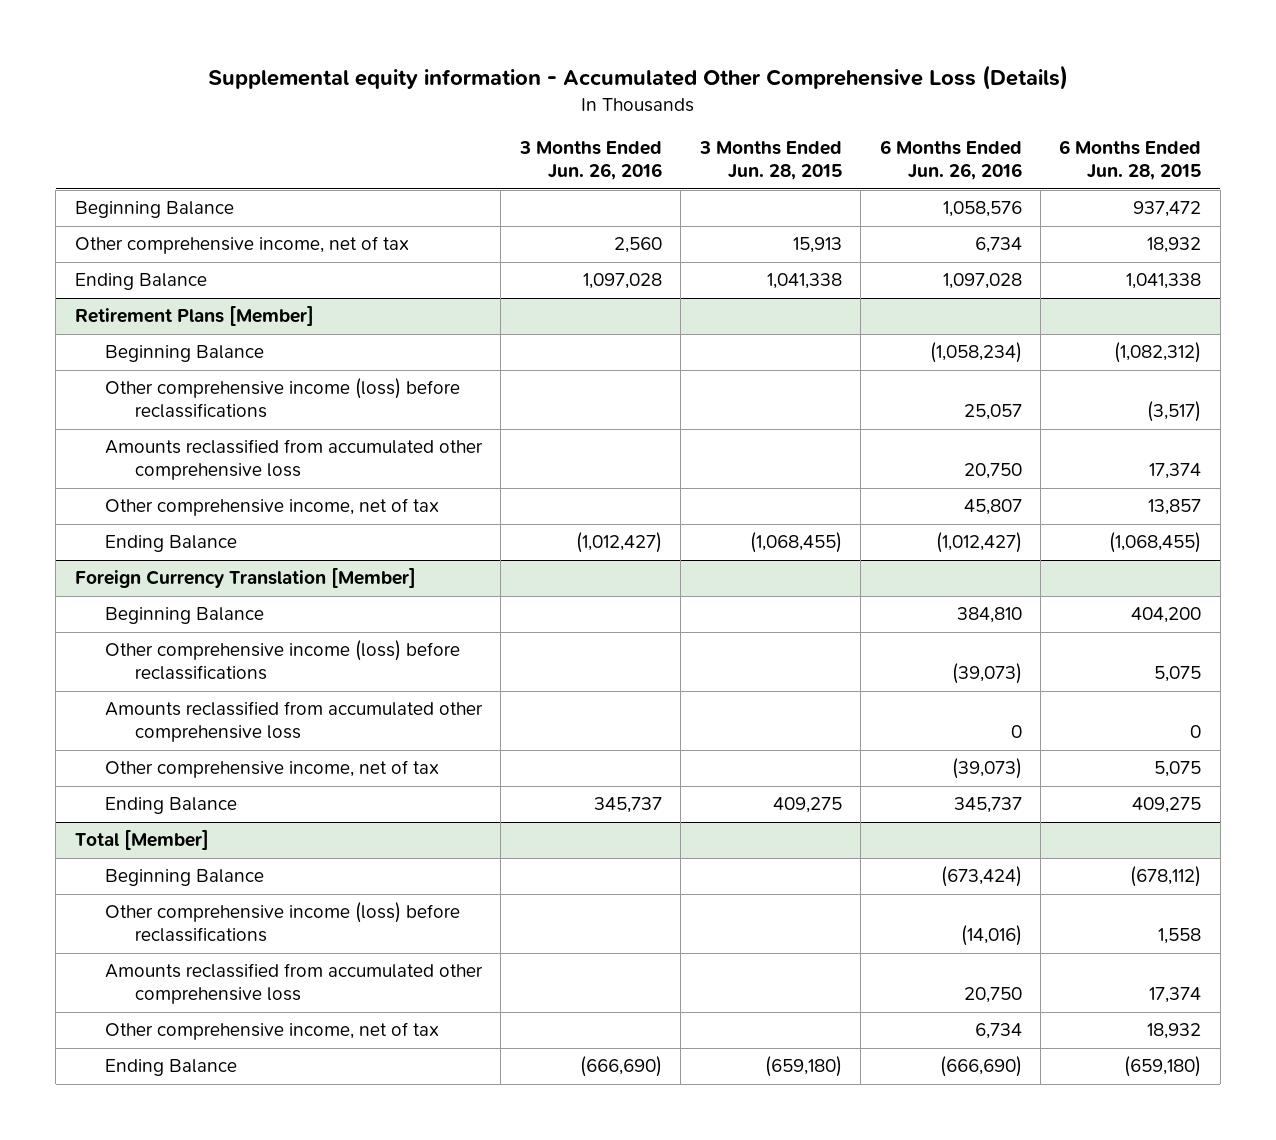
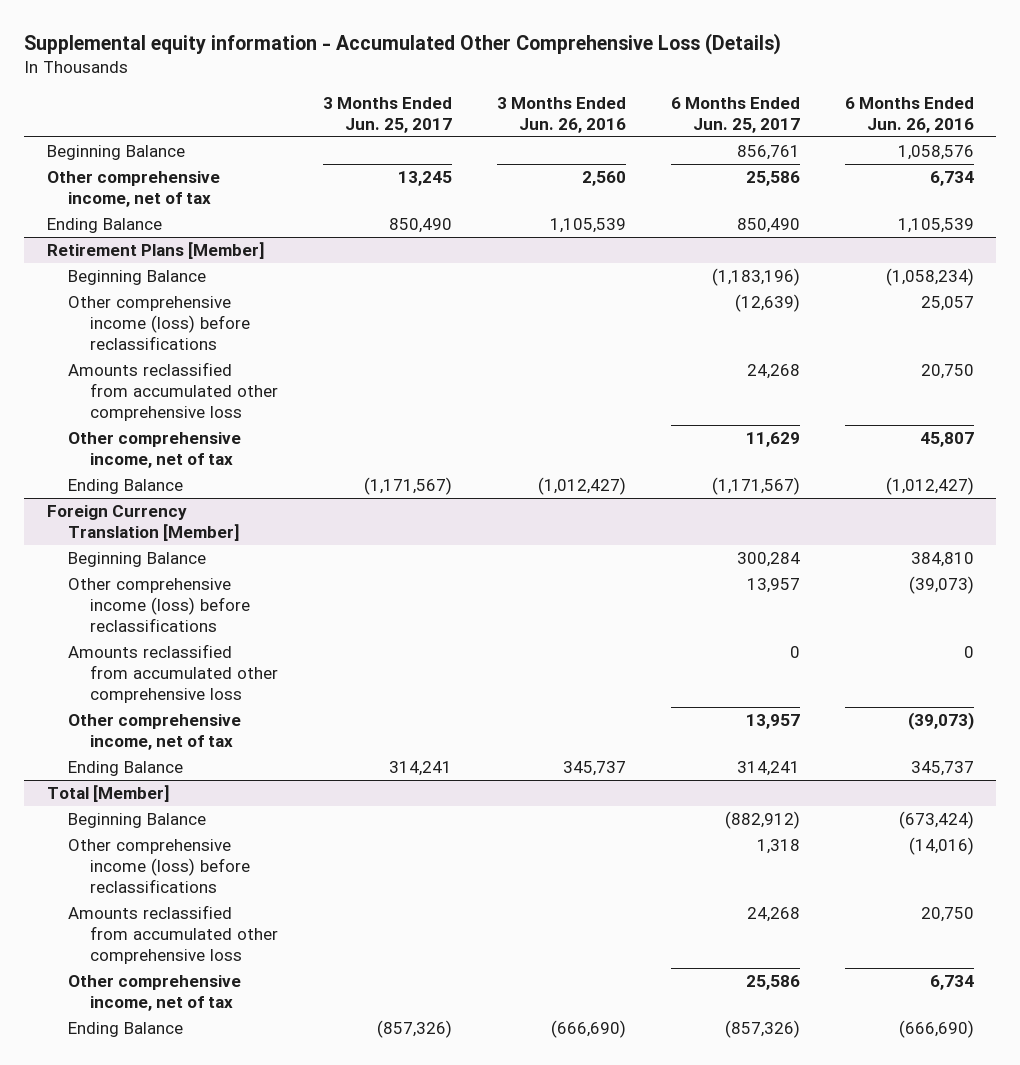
[698,141,842,181] 3 Months Ended Jun. 28, 2015 -> none
[1059,140,1202,181] 6 Months Ended Jun. 28, 2015 -> none
none -> [322,96,452,134] 3 Months Ended Jun. 25, 2017
none -> [670,96,800,134] 6 Months Ended Jun. 25, 2017
[582,273,662,290] 1,097,028 -> [549,217,626,233] 1,105,539
[942,273,1022,290] 1,097,028 -> [897,217,974,233] 1,105,539

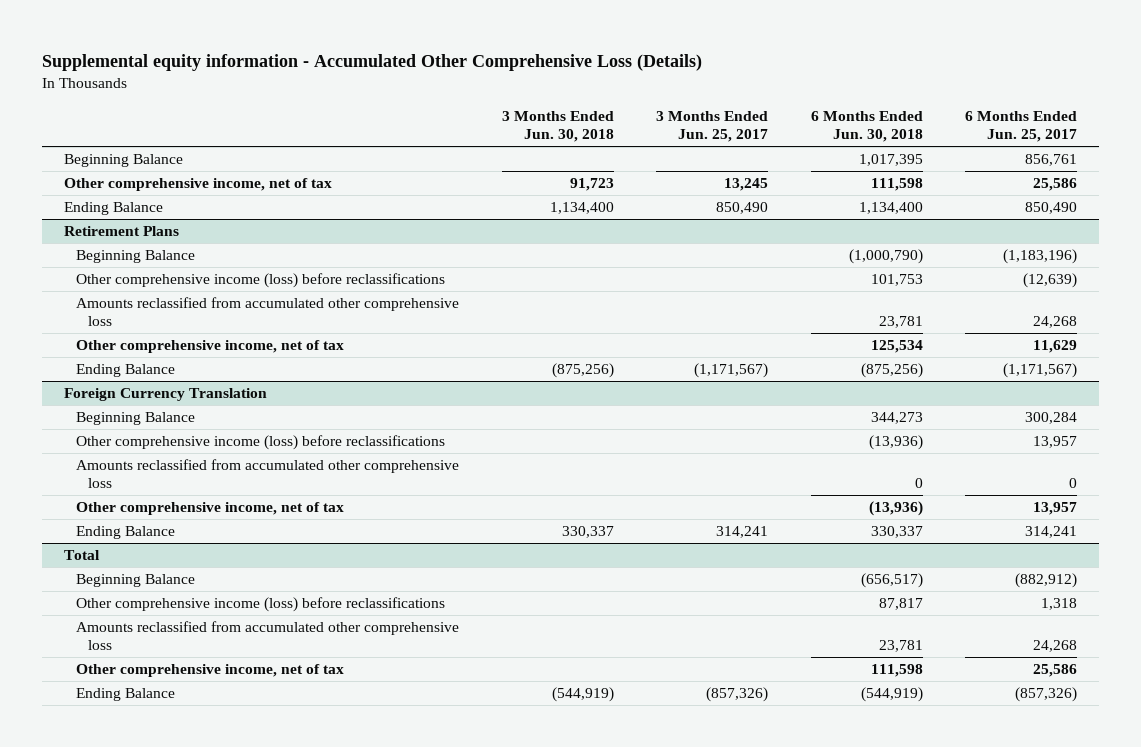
[496,96,626,134] 3 Months Ended Jun. 26, 2016 -> none
[844,96,974,134] 6 Months Ended Jun. 26, 2016 -> none
none -> [501,110,614,143] 3 Months Ended Jun. 30, 2018
none -> [810,110,923,143] 6 Months Ended Jun. 30, 2018
[46,241,265,259] Retirement Plans [Member] -> [63,226,179,237] Retirement Plans
[46,504,241,541] Foreign Currency Translation [Member] -> [63,388,267,402] Foreign Currency Translation
[46,784,170,802] Total [Member] -> [63,550,100,561] Total

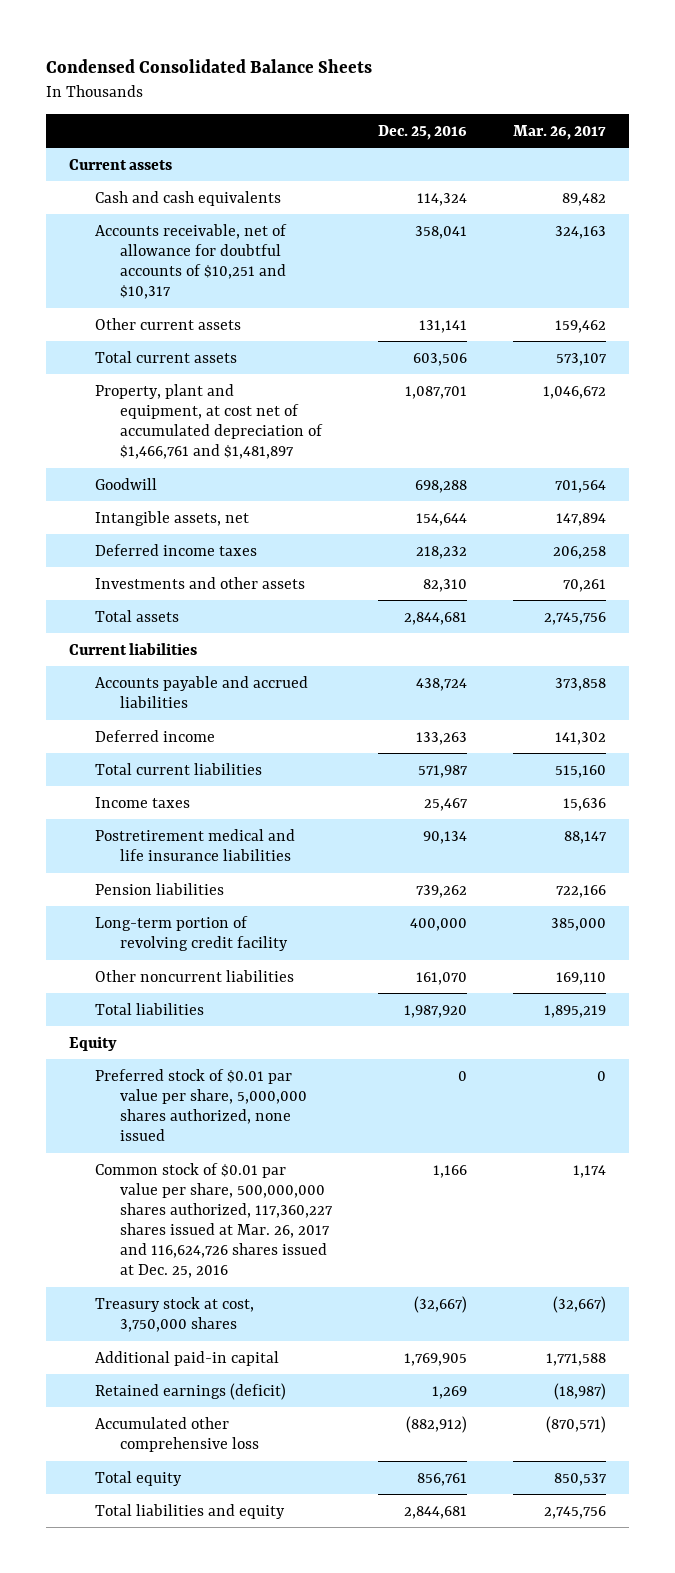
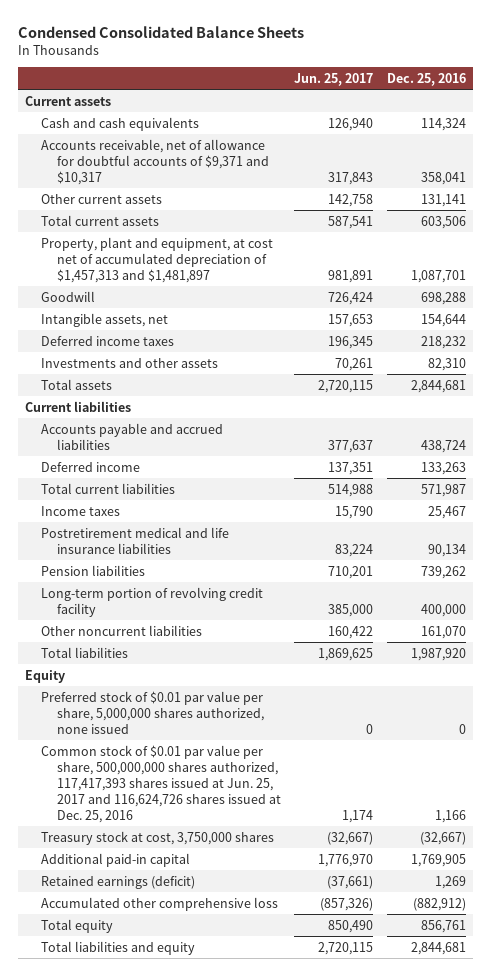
[512,124,606,140] Mar. 26, 2017 -> none
none -> [294,73,374,87] Jun. 25, 2017
[94,223,287,300] Accounts receivable, net of allowance for doubtful accounts of $10,251 and $10,317 -> [40,138,269,185] Accounts receivable, net of allowance for doubtful accounts of $9,371 and $10,317
[94,383,323,460] Property, plant and equipment, at cost net of accumulated depreciation of $1,466,761 and $1,481,897 -> [40,236,273,283] Property, plant and equipment, at cost net of accumulated depreciation of $1,457,313 and $1,481,897
[94,1162,333,1279] Common stock of $0.01 par value per share, 500,000,000 shares authorized, 117,360,227 shares issued at Mar. 26, 2017 and 116,624,726 shares issued at Dec. 25, 2016 -> [40,744,281,823] Common stock of $0.01 par value per share, 500,000,000 shares authorized, 117,417,393 shares issued at Jun. 25, 2017 and 116,624,726 shares issued at Dec. 25, 2016

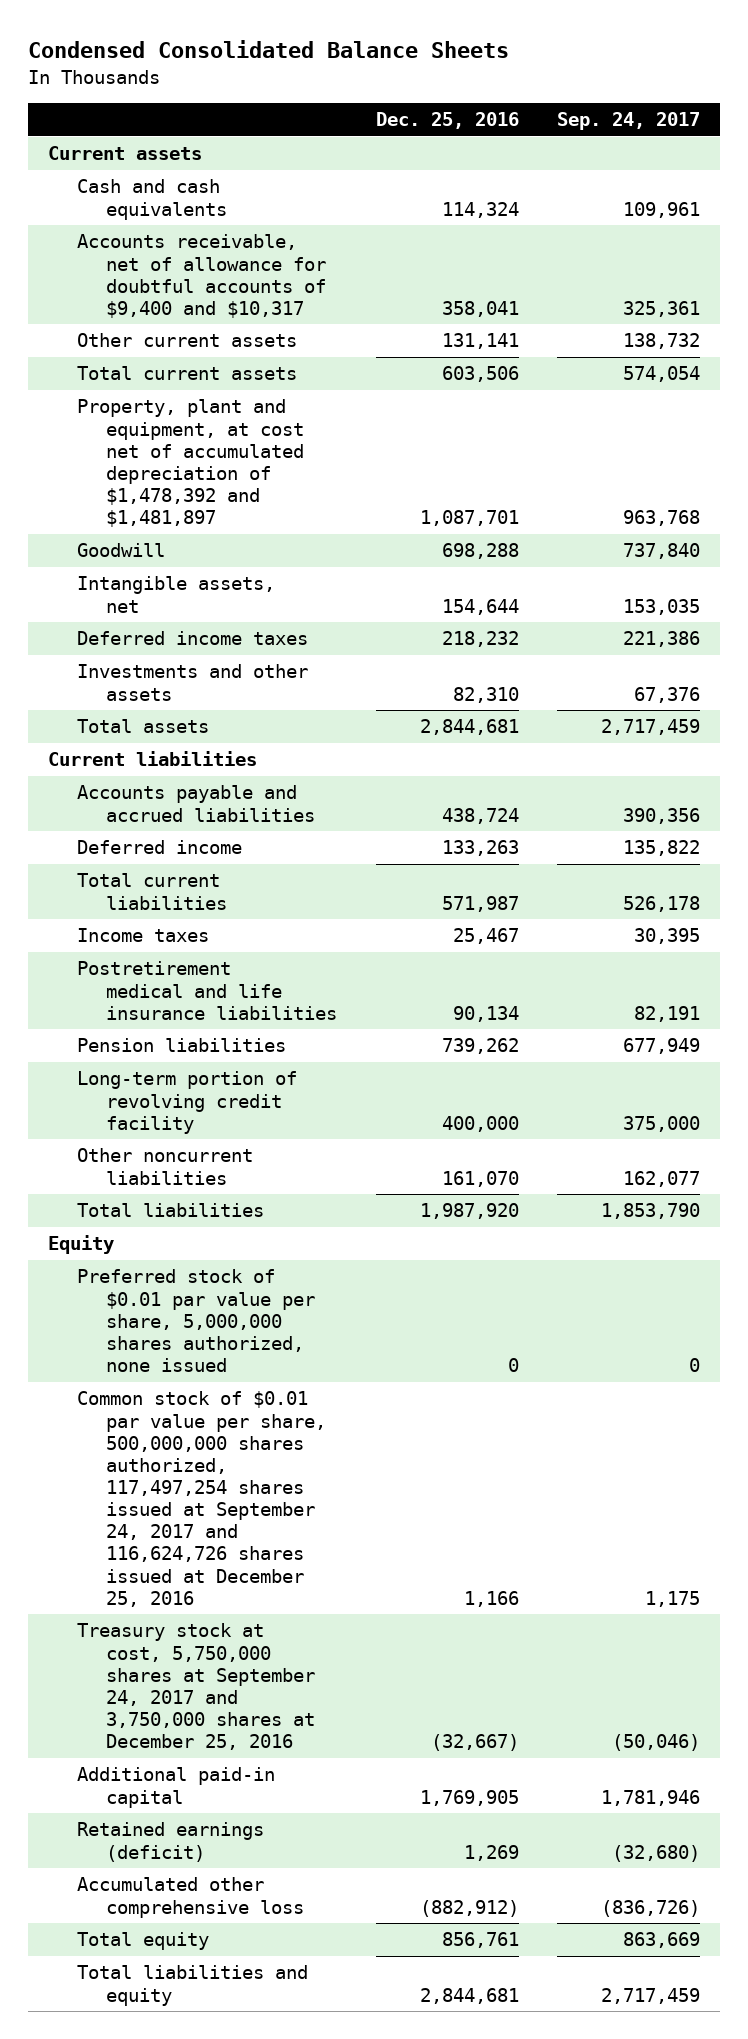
[294,73,374,87] Jun. 25, 2017 -> none
none -> [557,112,701,131] Sep. 24, 2017
[40,138,269,185] Accounts receivable, net of allowance for doubtful accounts of $9,371 and $10,317 -> [76,234,326,318] Accounts receivable, net of allowance for doubtful accounts of $9,400 and $10,317
[40,236,273,283] Property, plant and equipment, at cost net of accumulated depreciation of $1,457,313 and $1,481,897 -> [76,399,304,528] Property, plant and equipment, at cost net of accumulated depreciation of $1,478,392 and $1,481,897
[40,744,281,823] Common stock of $0.01 par value per share, 500,000,000 shares authorized, 117,417,393 shares issued at Jun. 25, 2017 and 116,624,726 shares issued at Dec. 25, 2016 -> [76,1391,326,1607] Common stock of $0.01 par value per share, 500,000,000 shares authorized, 117,497,254 shares issued at September 24, 2017 and 116,624,726 shares issued at December 25, 2016
[40,830,274,845] Treasury stock at cost, 3,750,000 shares -> [76,1623,315,1751] Treasury stock at cost, 5,750,000 shares at September 24, 2017 and 3,750,000 shares at December 25, 2016

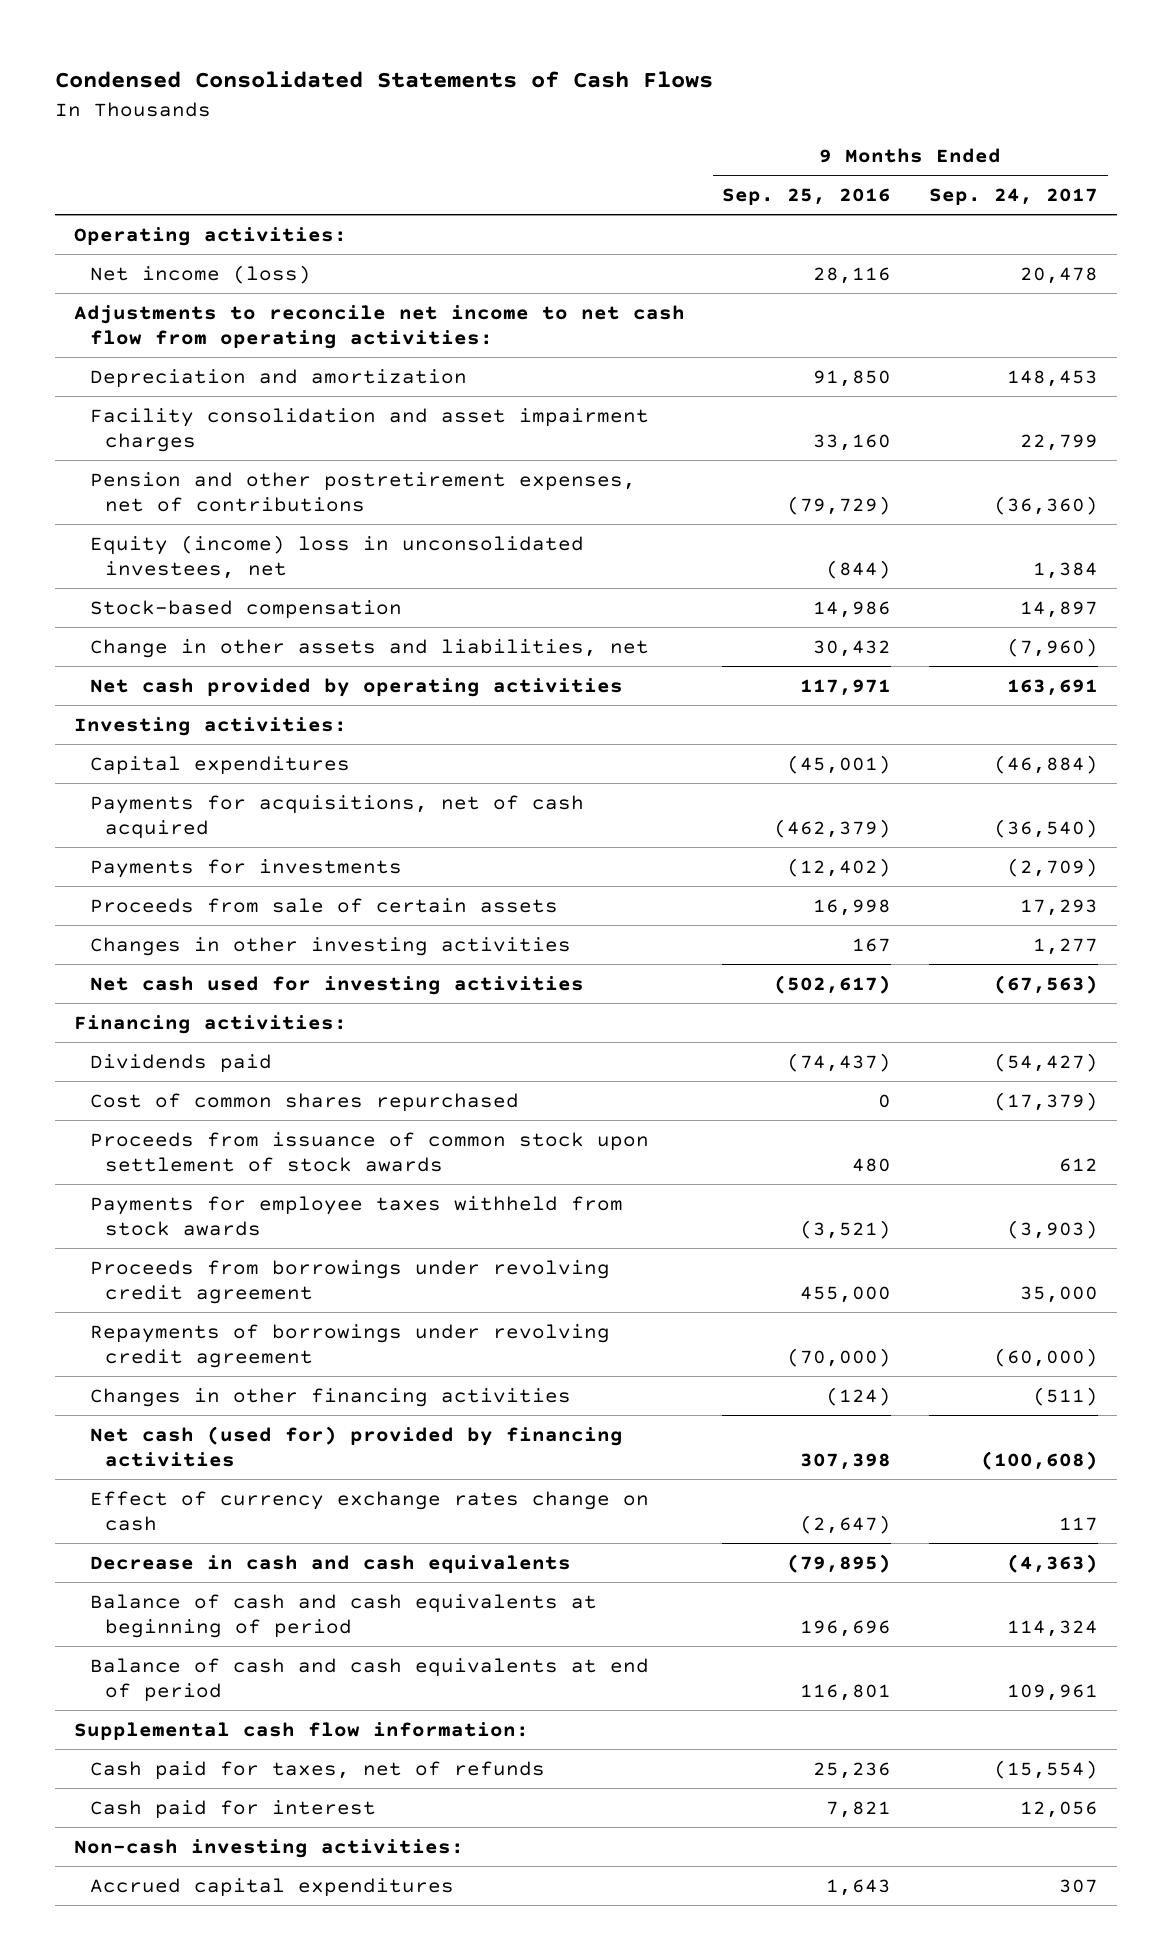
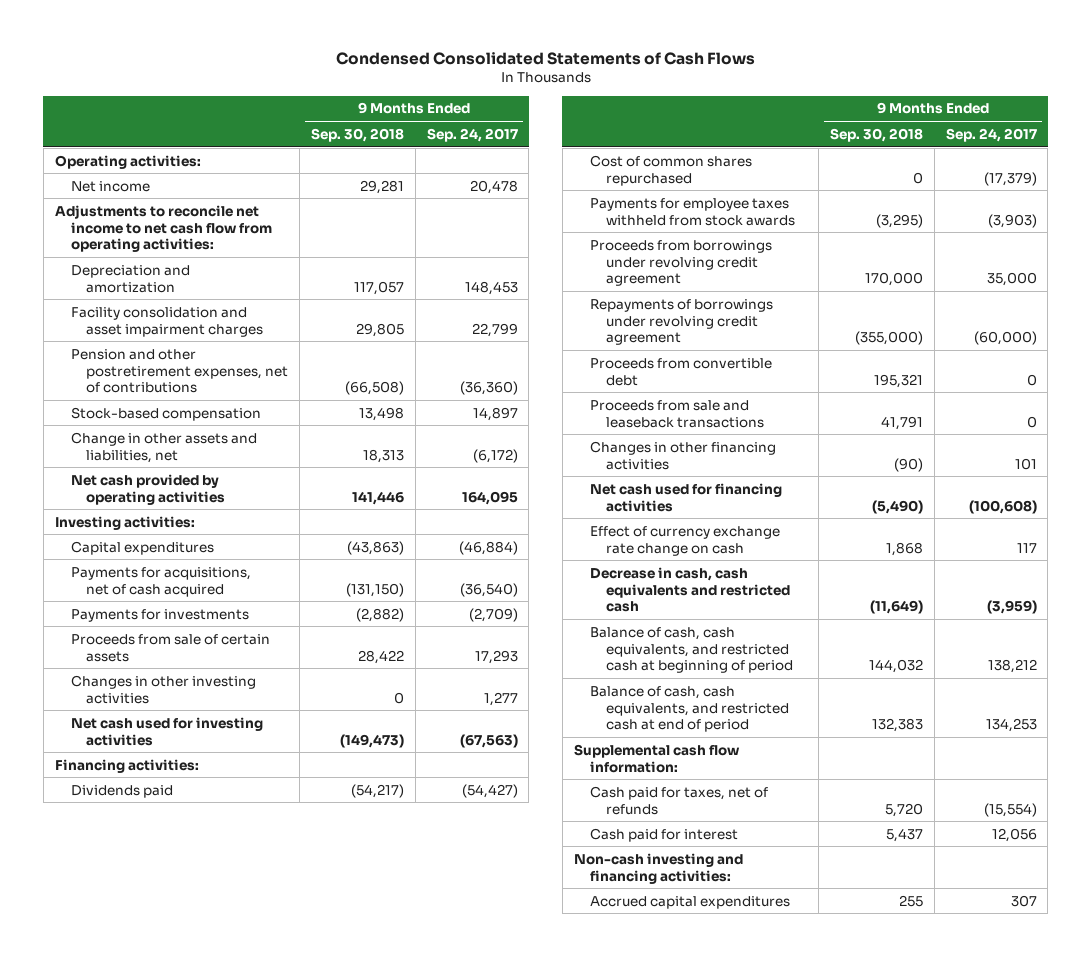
[722,188,892,206] Sep. 25, 2016 -> none
none -> [311,127,405,142] Sep. 30, 2018
[89,264,311,284] Net income (loss) -> [70,180,150,192] Net income
[89,534,584,579] Equity (income) loss in unconsolidated investees, net -> none
[1007,637,1099,657] (7,960) -> [472,448,518,463] (6,172)
[1007,678,1099,696] 163,691 -> [461,490,518,505] 164,095
[89,1131,649,1172] Proceeds from issuance of common stock upon settlement of stock awards -> none
none -> [589,357,772,386] Proceeds from convertible debt
none -> [589,399,764,428] Proceeds from sale and leaseback transactions
[1033,1386,1099,1406] (511) -> [1014,457,1037,470] 101
[89,1425,623,1467] Net cash (used for) provided by financing activities -> [589,482,782,512] Net cash used for financing activities
[89,1490,649,1531] Effect of currency exchange rates change on cash -> [589,525,780,556] Effect of currency exchange rate change on cash
[89,1554,571,1573] Decrease in cash and cash equivalents -> [589,566,790,613] Decrease in cash, cash equivalents and restricted cash
[1007,1553,1099,1573] (4,363) -> [986,600,1037,615] (3,959)
[89,1593,597,1638] Balance of cash and cash equivalents at beginning of period -> [589,626,793,674] Balance of cash, cash equivalents, and restricted cash at beginning of period
[1007,1619,1099,1637] 114,324 -> [987,659,1037,674] 138,212
[89,1657,649,1702] Balance of cash and cash equivalents at end of period -> [589,685,789,733] Balance of cash, cash equivalents, and restricted cash at end of period
[1007,1683,1099,1701] 109,961 -> [985,718,1037,733] 134,253
[73,1838,464,1858] Non-cash investing activities: -> [573,852,743,884] Non-cash investing and financing activities:

